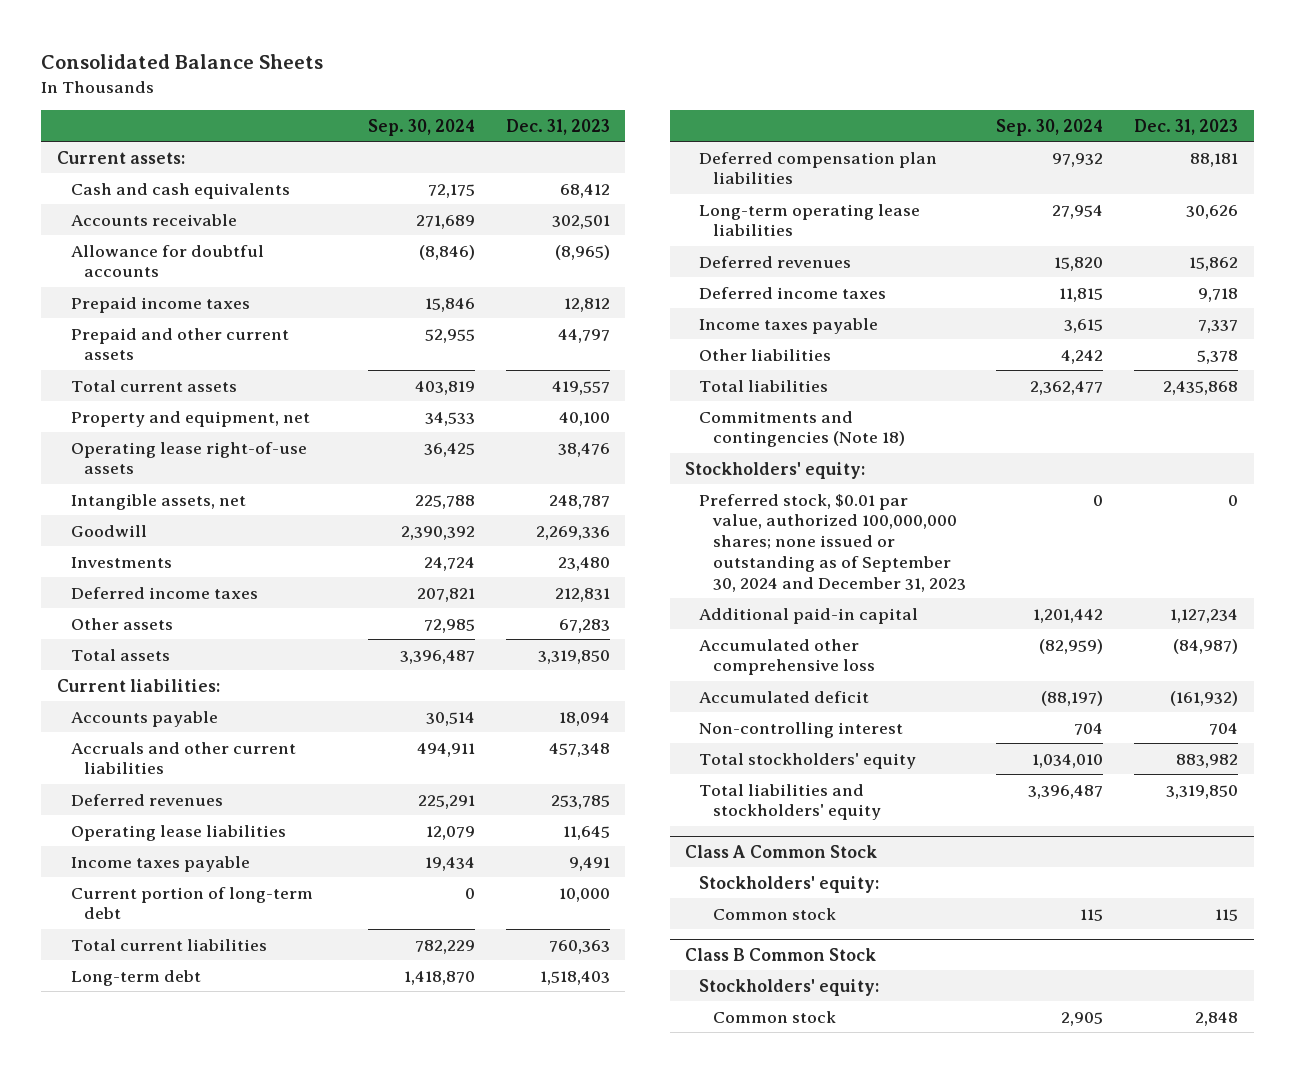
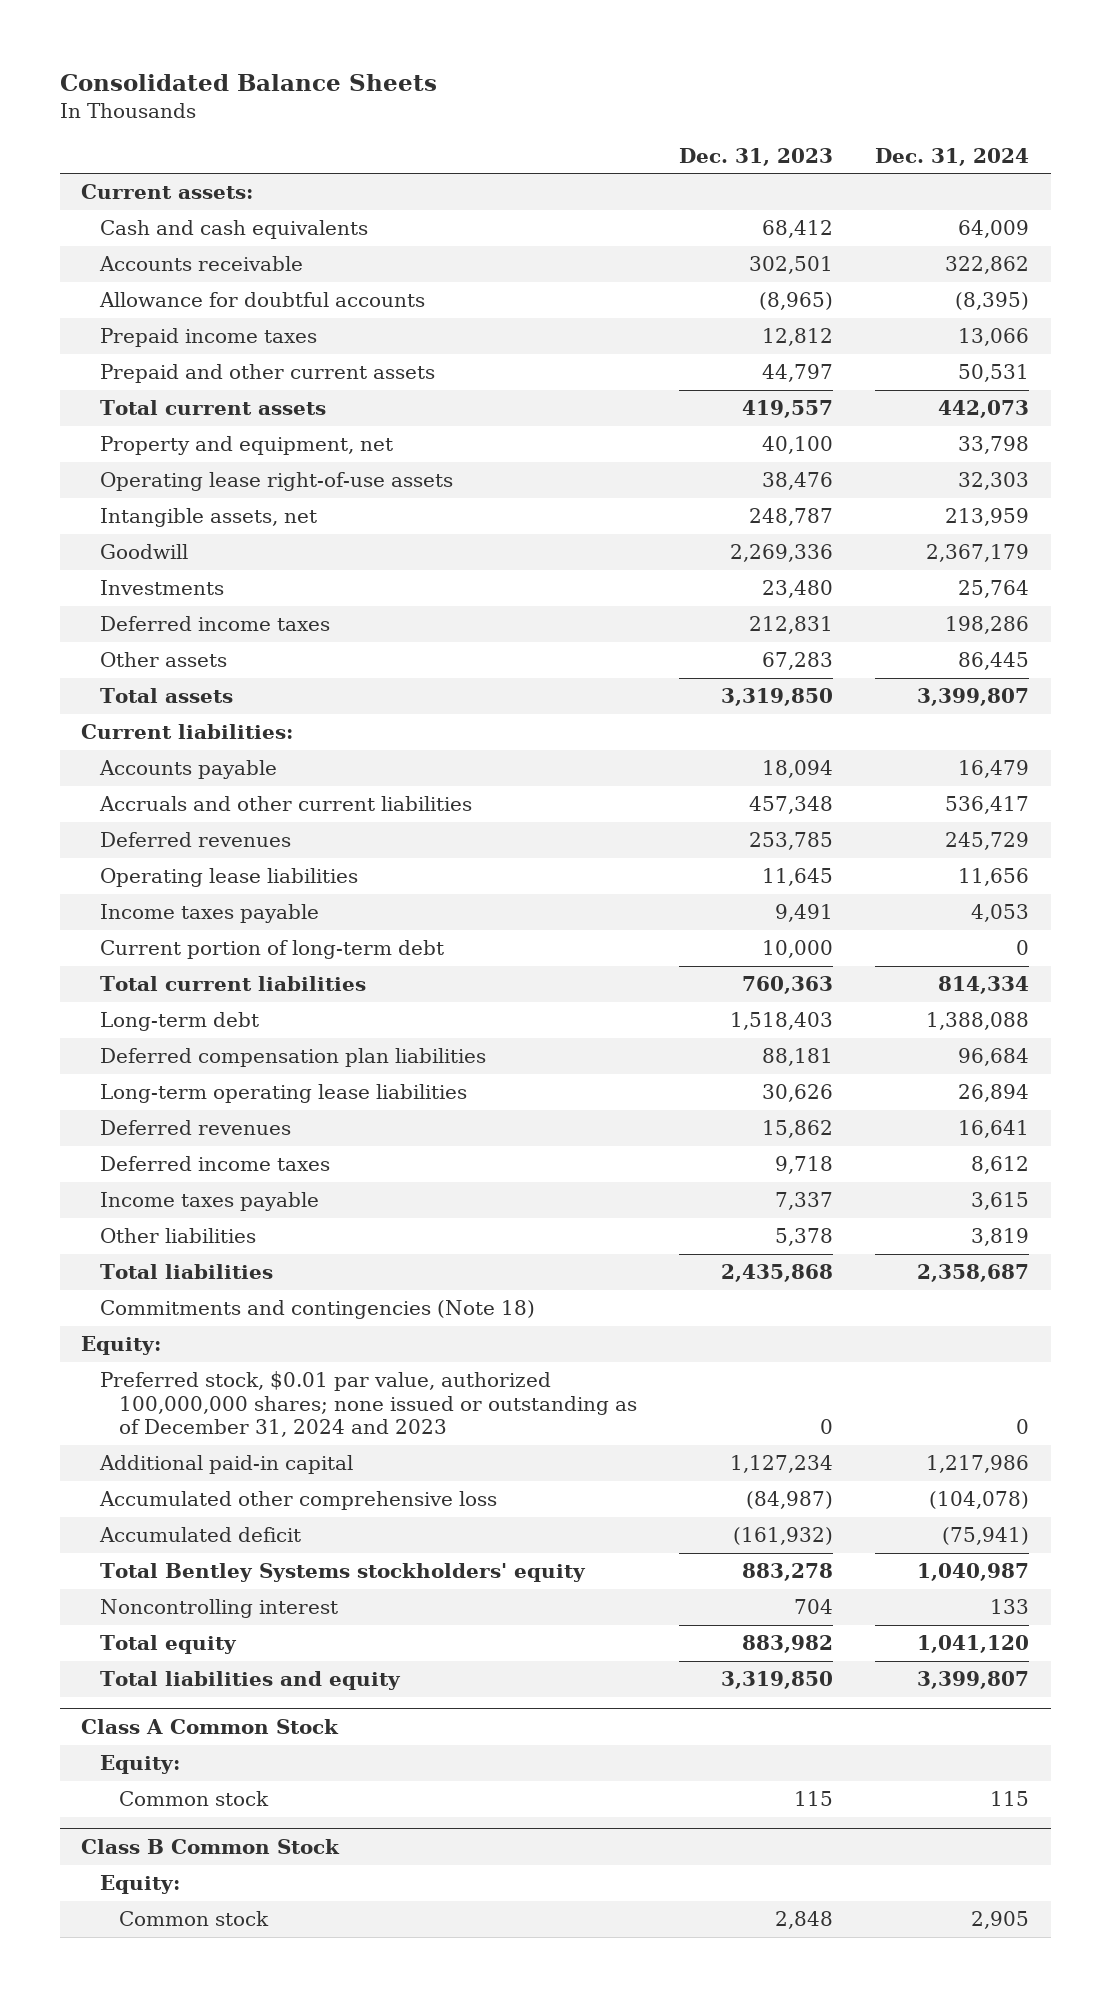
[368,119,476,137] Sep. 30, 2024 -> none
none -> [875,147,1030,166] Dec. 31, 2024
[684,461,865,479] Stockholders' equity: -> [81,1336,162,1356] Equity:
[698,493,966,592] Preferred stock, $0.01 par value, authorized 100,000,000 shares; none issued or outstanding as of September 30, 2024 and December 31, 2023 -> [100,1371,637,1438] Preferred stock, $0.01 par value, authorized 100,000,000 shares; none issued or outstanding as of December 31, 2024 and 2023
none -> [100,1563,587,1583] Total Bentley Systems stockholders' equity
[698,721,903,738] Non-controlling interest -> [100,1599,339,1619] Noncontrolling interest
[698,752,916,769] Total stockholders' equity -> [100,1635,238,1655] Total equity
[698,783,881,821] Total liabilities and stockholders' equity -> [100,1671,402,1691] Total liabilities and equity
[698,875,879,893] Stockholders' equity: -> [100,1755,181,1775] Equity:
[698,978,879,996] Stockholders' equity: -> [100,1875,181,1895] Equity:

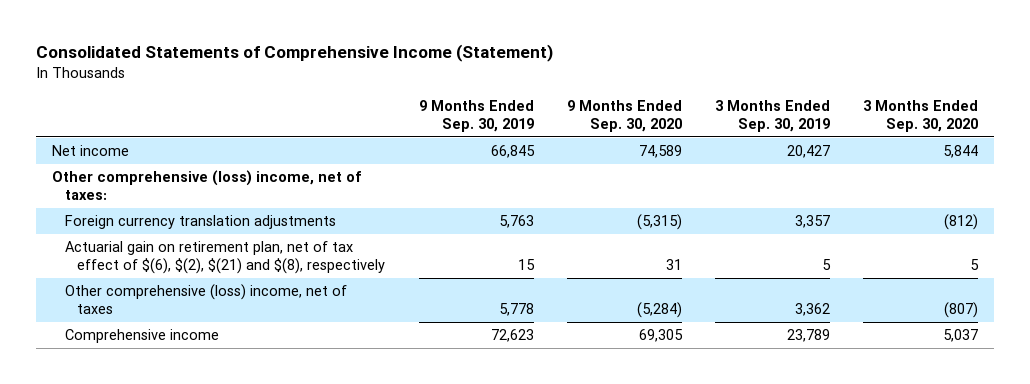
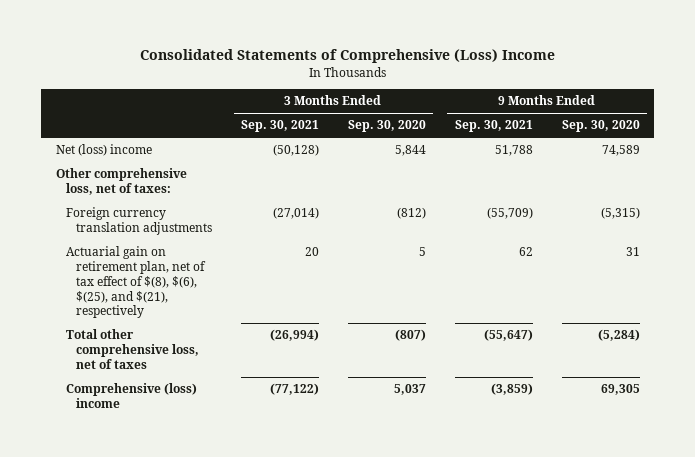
[35,44,553,63] Consolidated Statements of Comprehensive Income (Statement) -> [139,49,555,64] Consolidated Statements of Comprehensive (Loss) Income
[418,99,534,132] 9 Months Ended Sep. 30, 2019 -> none
[714,99,830,132] 3 Months Ended Sep. 30, 2019 -> none
none -> [240,120,319,133] Sep. 30, 2021
none -> [454,120,533,133] Sep. 30, 2021
[52,145,130,157] Net income -> [55,144,152,157] Net (loss) income
[52,170,362,201] Other comprehensive (loss) income, net of taxes: -> [55,168,187,196] Other comprehensive loss, net of taxes:
[64,241,386,275] Actuarial gain on retirement plan, net of tax effect of $(6), $(2), $(21) and $(8), respectively -> [65,246,206,319] Actuarial gain on retirement plan, net of tax effect of $(8), $(6), $(25), and $(21), respectively
[64,284,347,315] Other comprehensive (loss) income, net of taxes -> [65,329,199,369] Total other comprehensive loss, net of taxes
[64,329,219,344] Comprehensive income -> [65,383,197,409] Comprehensive (loss) income

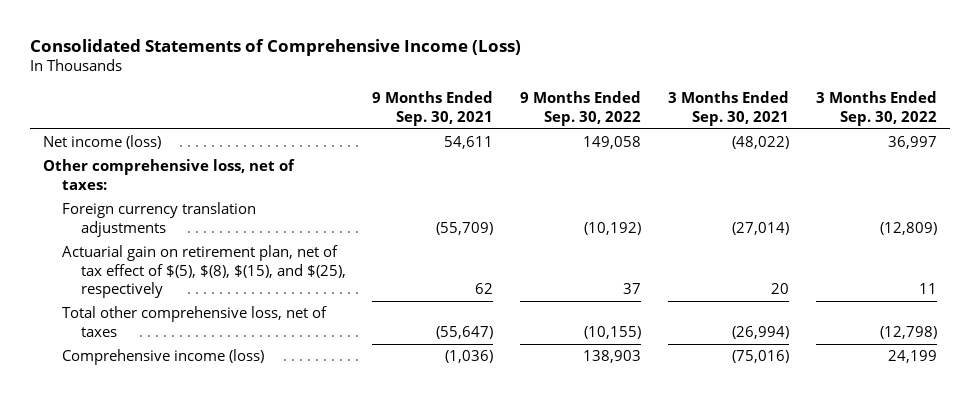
[139,49,555,64] Consolidated Statements of Comprehensive (Loss) Income -> [29,39,521,57] Consolidated Statements of Comprehensive Income (Loss)
[347,120,426,133] Sep. 30, 2020 -> none
[561,120,640,133] Sep. 30, 2020 -> none
none -> [520,91,642,126] 9 Months Ended Sep. 30, 2022
none -> [815,91,937,126] 3 Months Ended Sep. 30, 2022
[55,144,152,157] Net (loss) income -> [43,135,162,150] Net income (loss)
[272,144,319,157] (50,128) -> [731,136,789,150] (48,022)
[494,145,533,157] 51,788 -> [444,136,494,150] 54,611
[65,246,206,319] Actuarial gain on retirement plan, net of tax effect of $(8), $(6), $(25), and $(21), respectively -> [61,245,346,299] Actuarial gain on retirement plan, net of tax effect of $(5), $(8), $(15), and $(25), respectively
[65,383,197,409] Comprehensive (loss) income -> [61,349,264,366] Comprehensive income (loss)
[269,383,319,396] (77,122) -> [731,350,789,364] (75,016)
[490,383,533,396] (3,859) -> [445,350,494,364] (1,036)

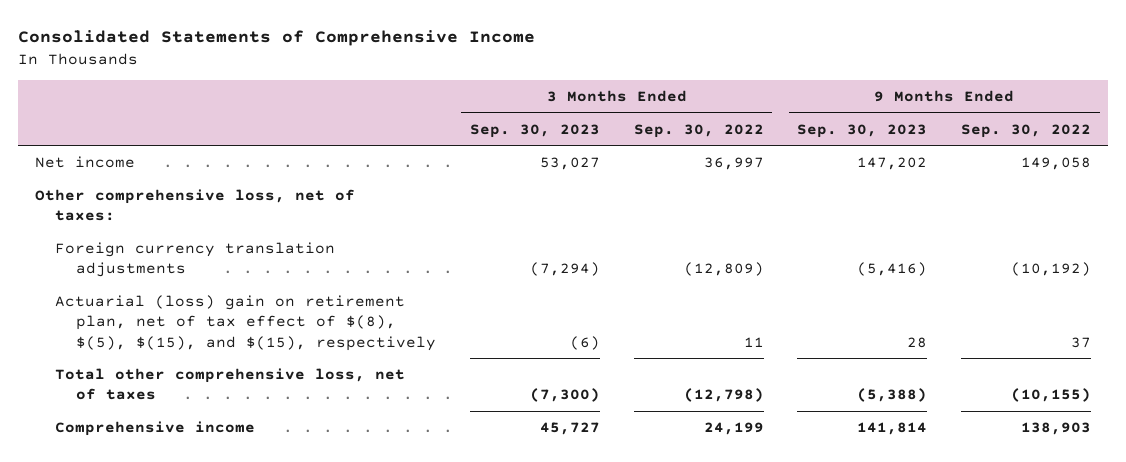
[29,39,521,57] Consolidated Statements of Comprehensive Income (Loss) -> [17,30,535,47] Consolidated Statements of Comprehensive Income
[372,91,494,126] 9 Months Ended Sep. 30, 2021 -> none
[667,91,789,126] 3 Months Ended Sep. 30, 2021 -> none
none -> [469,123,600,138] Sep. 30, 2023
none -> [797,123,928,138] Sep. 30, 2023
[43,135,162,150] Net income (loss) -> [34,156,135,169] Net income
[61,245,346,299] Actuarial gain on retirement plan, net of tax effect of $(5), $(8), $(15), and $(25), respectively -> [55,295,436,351] Actuarial (loss) gain on retirement plan, net of tax effect of $(8), $(5), $(15), and $(15), respectively
[61,349,264,366] Comprehensive income (loss) -> [55,421,256,437] Comprehensive income

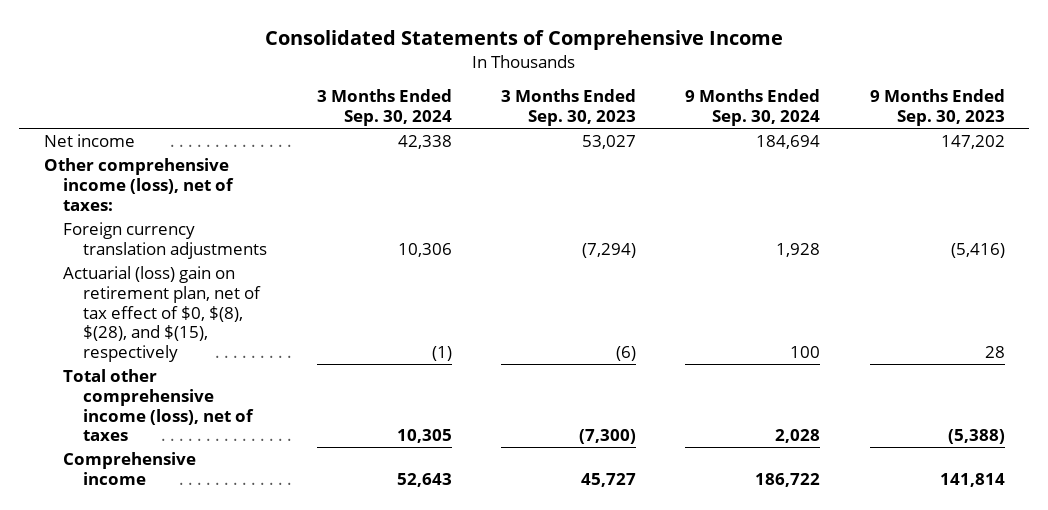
[633,123,764,138] Sep. 30, 2022 -> none
[961,123,1092,138] Sep. 30, 2022 -> none
none -> [316,89,452,127] 3 Months Ended Sep. 30, 2024
none -> [685,89,821,127] 9 Months Ended Sep. 30, 2024
[34,189,355,222] Other comprehensive loss, net of taxes: -> [43,158,235,211] Other comprehensive income (loss), net of taxes:
[55,295,436,351] Actuarial (loss) gain on retirement plan, net of tax effect of $(8), $(5), $(15), and $(15), respectively -> [63,266,262,362] Actuarial (loss) gain on retirement plan, net of tax effect of $0, $(8), $(28), and $(15), respectively
[55,368,406,401] Total other comprehensive loss, net of taxes -> [63,369,255,442] Total other comprehensive income (loss), net of taxes

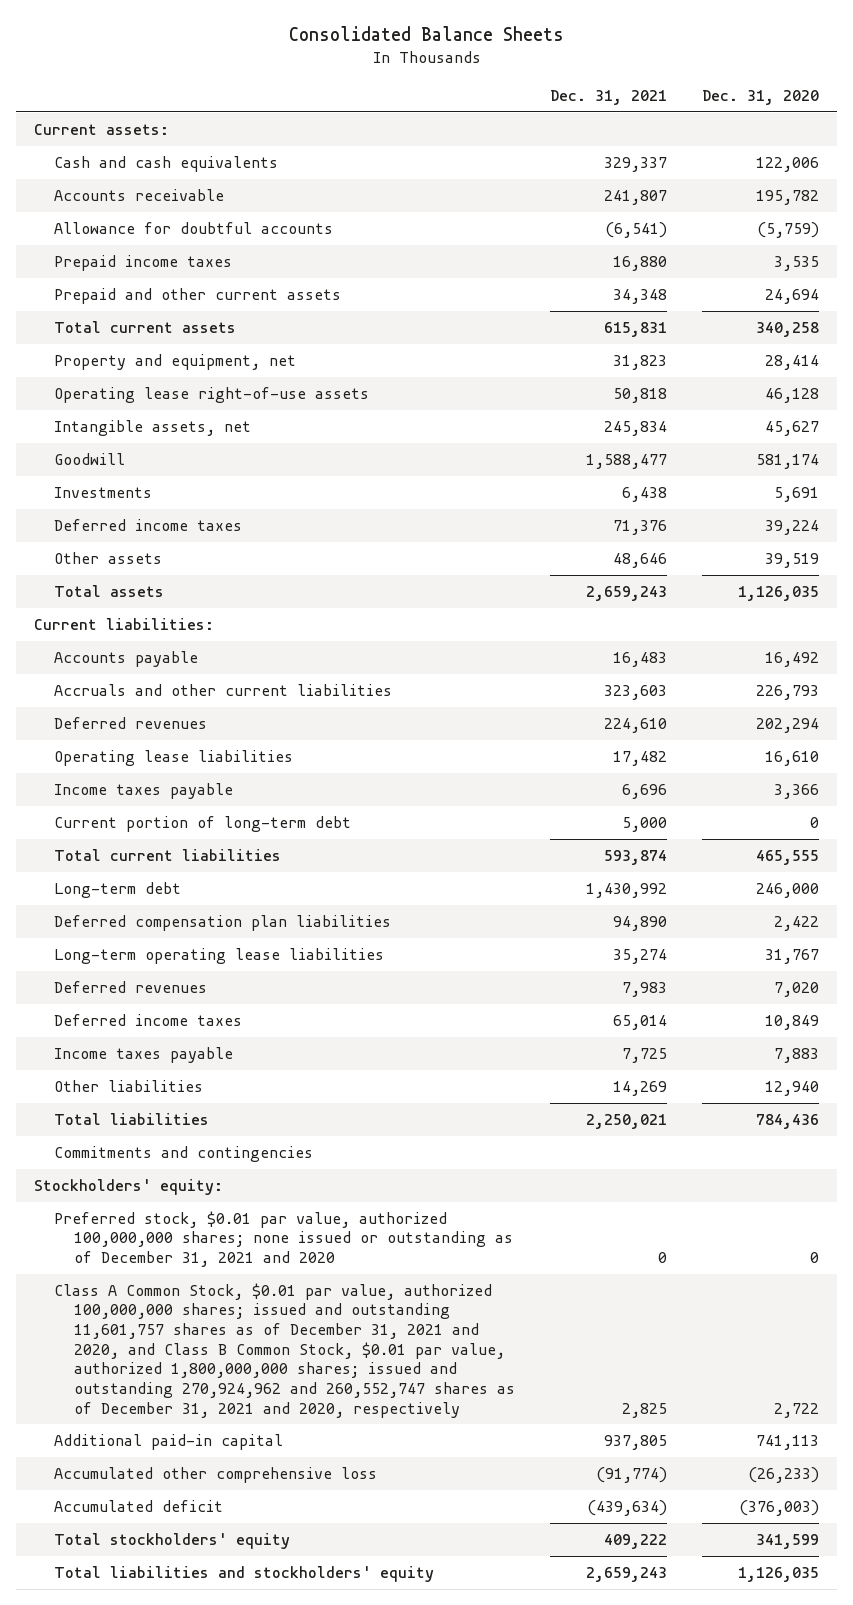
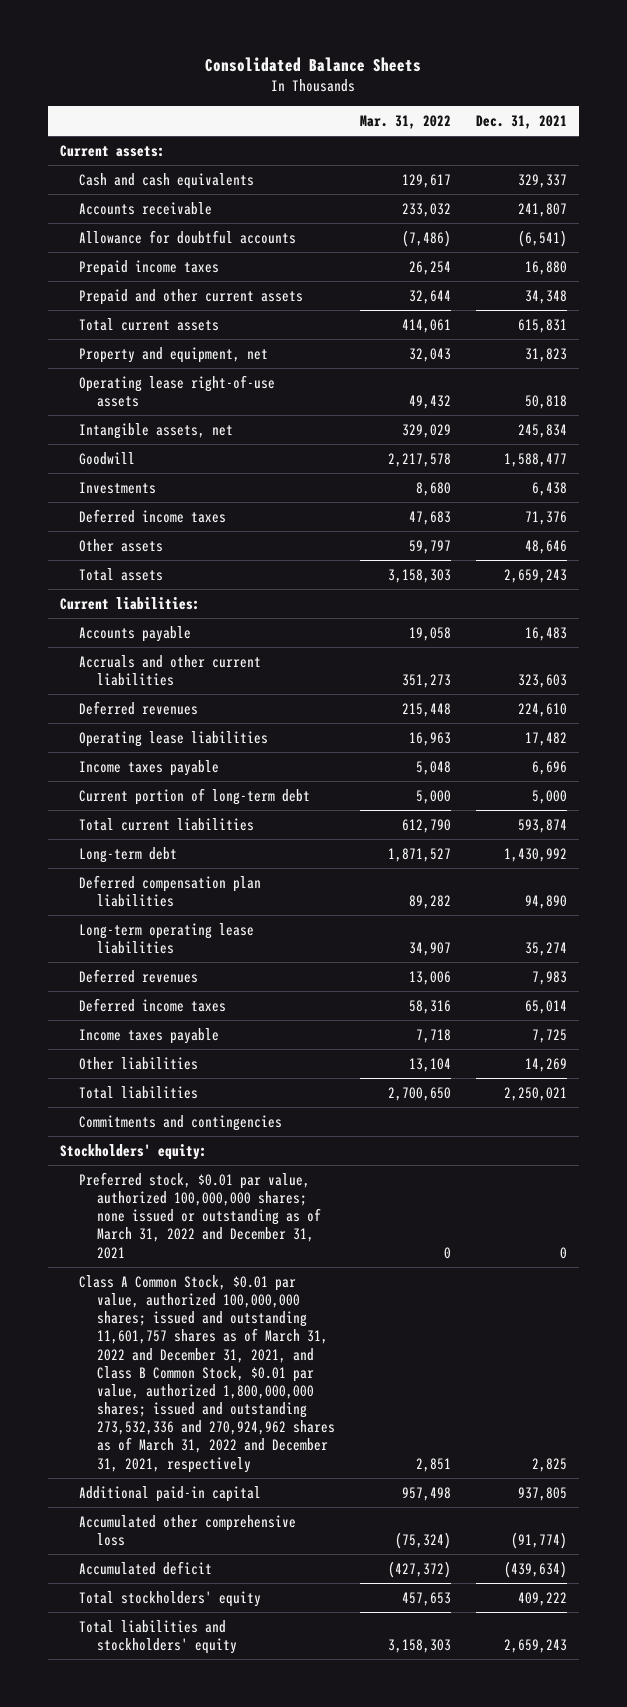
[702,89,820,105] Dec. 31, 2020 -> none
none -> [359,114,451,129] Mar. 31, 2022
[53,1210,513,1268] Preferred stock, $0.01 par value, authorized 100,000,000 shares; none issued or outstanding as of December 31, 2021 and 2020 -> [78,1171,322,1259] Preferred stock, $0.01 par value, authorized 100,000,000 shares; none issued or outstanding as of March 31, 2022 and December 31, 2021
[53,1282,515,1418] Class A Common Stock, $0.01 par value, authorized 100,000,000 shares; issued and outstanding 11,601,757 shares as of December 31, 2021 and 2020, and Class B Common Stock, $0.01 par value, authorized 1,800,000,000 shares; issued and outstanding 270,924,962 and 260,552,747 shares as of December 31, 2021 and 2020, respectively -> [78,1274,336,1473] Class A Common Stock, $0.01 par value, authorized 100,000,000 shares; issued and outstanding 11,601,757 shares as of March 31, 2022 and December 31, 2021, and Class B Common Stock, $0.01 par value, authorized 1,800,000,000 shares; issued and outstanding 273,532,336 and 270,924,962 shares as of March 31, 2022 and December 31, 2021, respectively

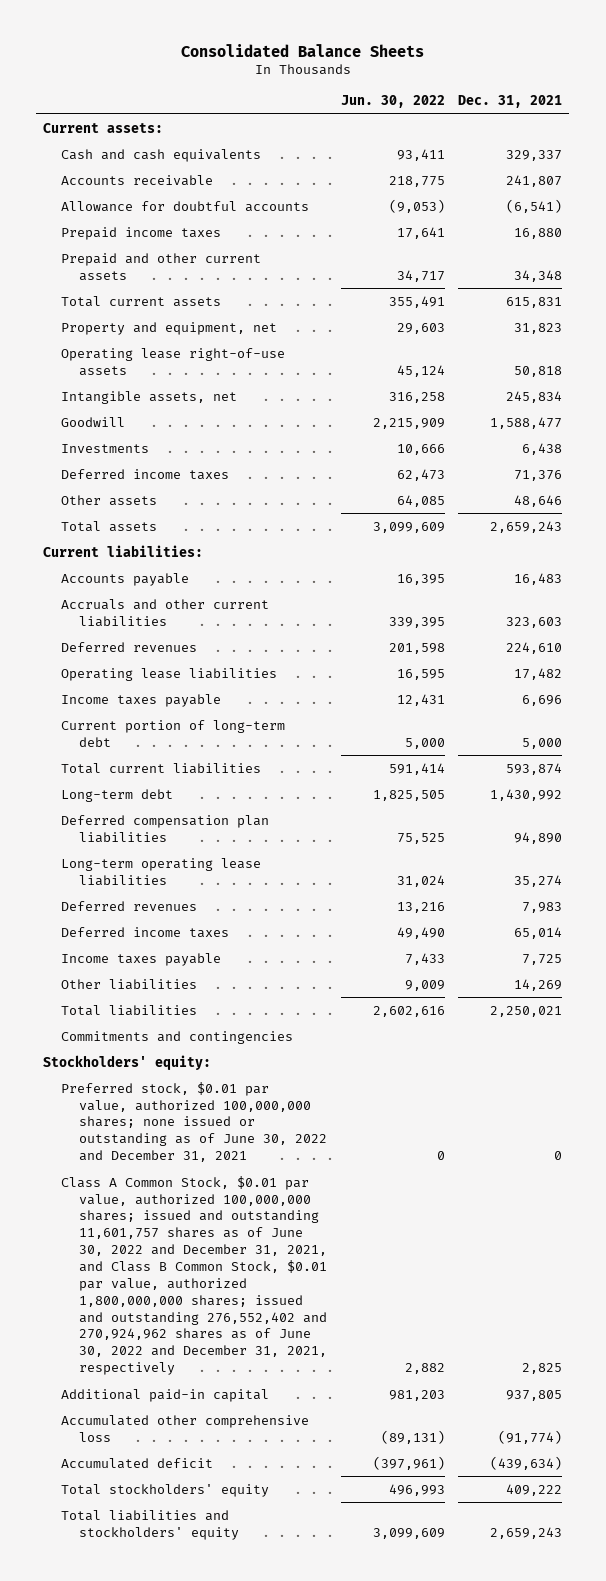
[359,114,451,129] Mar. 31, 2022 -> none
none -> [340,94,445,108] Jun. 30, 2022
[78,1171,322,1259] Preferred stock, $0.01 par value, authorized 100,000,000 shares; none issued or outstanding as of March 31, 2022 and December 31, 2021 -> [61,1081,328,1163] Preferred stock, $0.01 par value, authorized 100,000,000 shares; none issued or outstanding as of June 30, 2022 and December 31, 2021
[78,1274,336,1473] Class A Common Stock, $0.01 par value, authorized 100,000,000 shares; issued and outstanding 11,601,757 shares as of March 31, 2022 and December 31, 2021, and Class B Common Stock, $0.01 par value, authorized 1,800,000,000 shares; issued and outstanding 273,532,336 and 270,924,962 shares as of March 31, 2022 and December 31, 2021, respectively -> [61,1175,328,1376] Class A Common Stock, $0.01 par value, authorized 100,000,000 shares; issued and outstanding 11,601,757 shares as of June 30, 2022 and December 31, 2021, and Class B Common Stock, $0.01 par value, authorized 1,800,000,000 shares; issued and outstanding 276,552,402 and 270,924,962 shares as of June 30, 2022 and December 31, 2021, respectively

